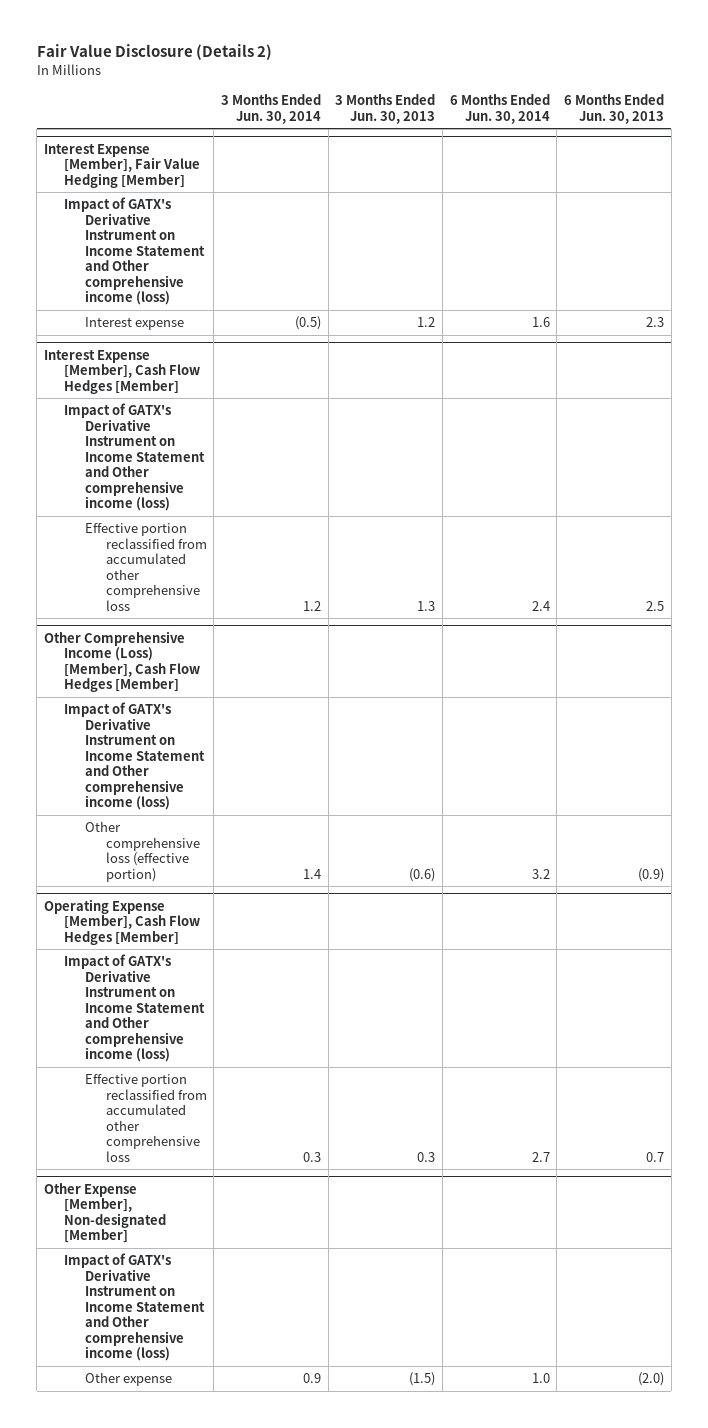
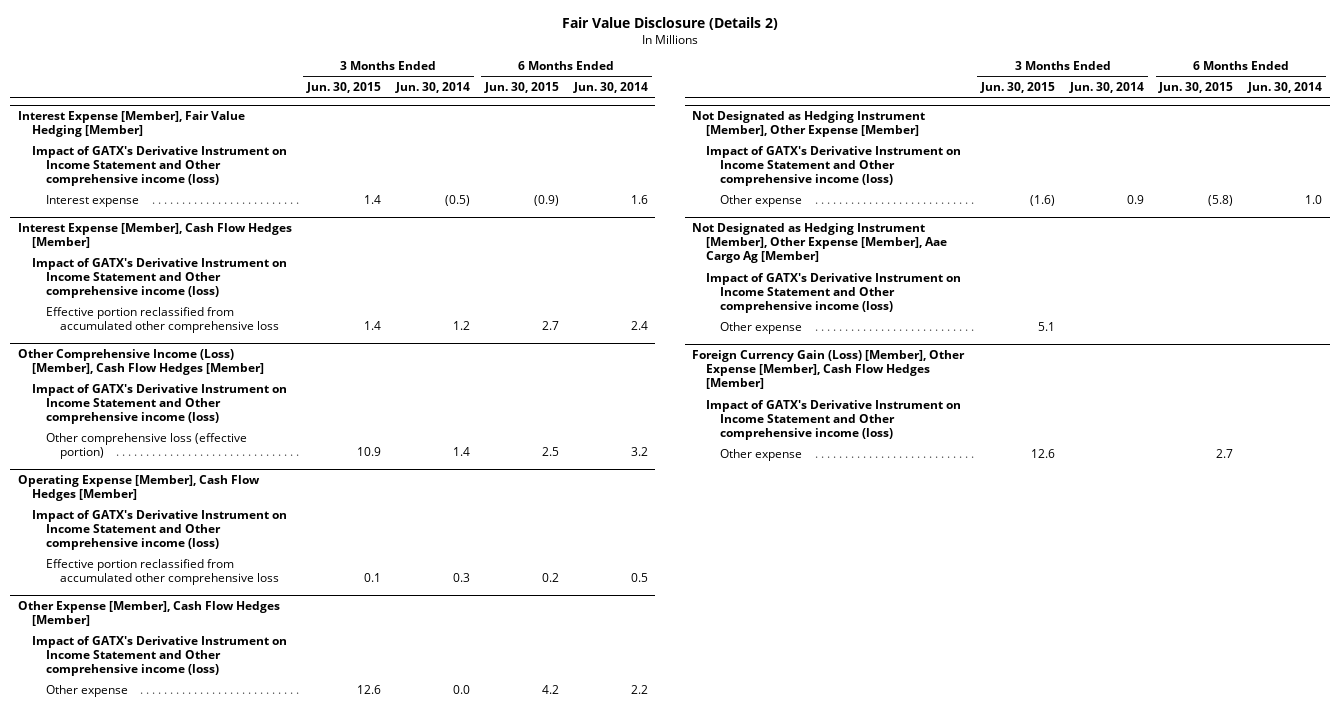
[335,94,436,124] 3 Months Ended Jun. 30, 2013 -> none
[563,94,664,124] 6 Months Ended Jun. 30, 2013 -> none
none -> [305,82,381,94] Jun. 30, 2015
none -> [483,82,559,94] Jun. 30, 2015
[43,1182,167,1244] Other Expense [Member], Non-designated [Member] -> none
[531,1151,550,1162] 2.7 -> [630,572,648,582] 0.5
none -> [17,600,280,626] Other Expense [Member], Cash Flow Hedges [Member]
none -> [45,684,128,697] Other expense
none -> [692,110,926,137] Not Designated as Hedging Instrument [Member], Other Expense [Member]
none -> [706,145,962,187] Impact of GATX's Derivative Instrument on Income Statement and Other comprehensive income (loss)
none -> [692,222,948,264] Not Designated as Hedging Instrument [Member], Other Expense [Member], Aae Cargo Ag [Member]
none -> [706,272,962,314] Impact of GATX's Derivative Instrument on Income Statement and Other comprehensive income (loss)
none -> [720,321,803,334] Other expense
none -> [692,349,966,390] Foreign Currency Gain (Loss) [Member], Other Expense [Member], Cash Flow Hedges [Member]
none -> [706,399,962,441] Impact of GATX's Derivative Instrument on Income Statement and Other comprehensive income (loss)
none -> [720,448,803,461] Other expense

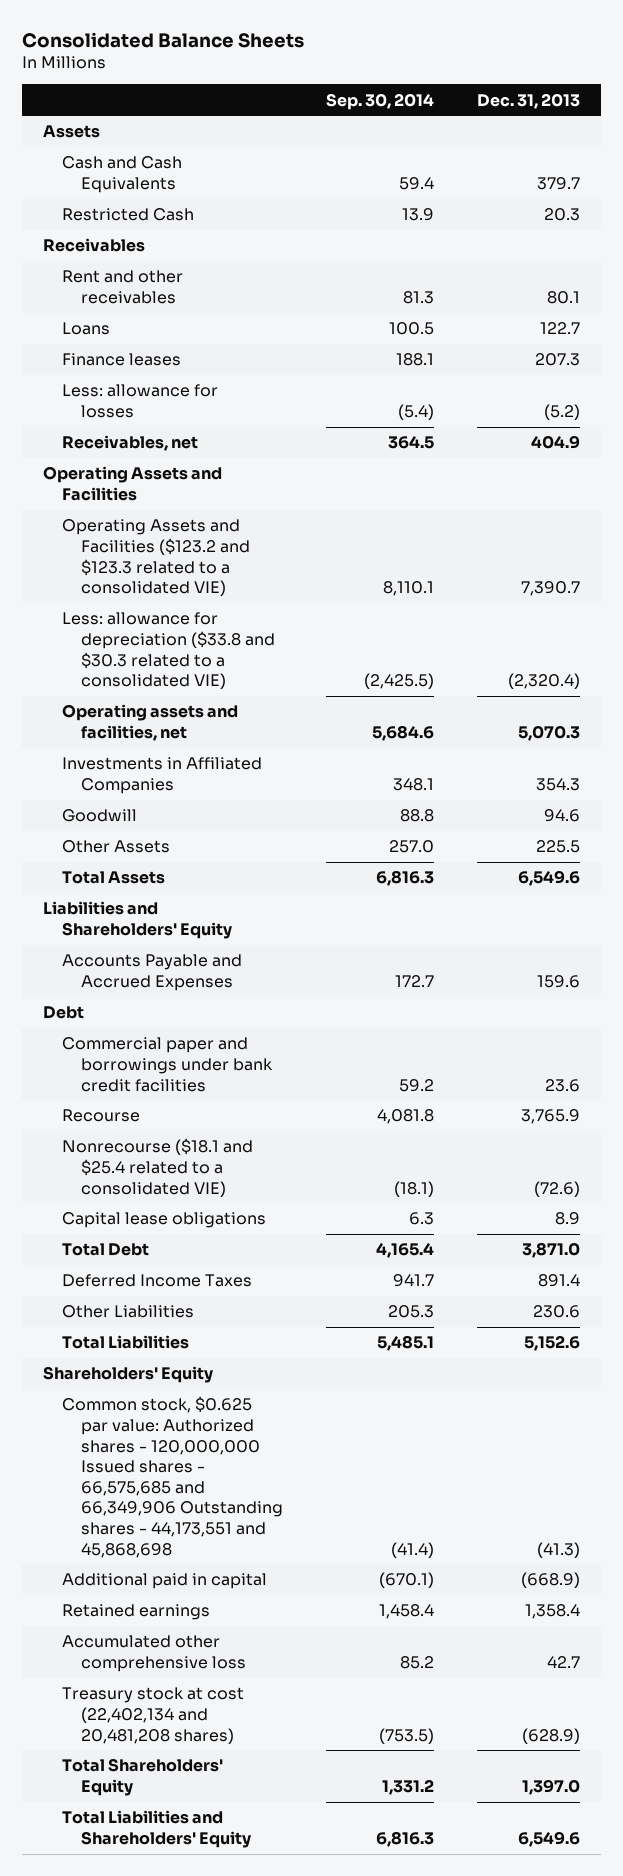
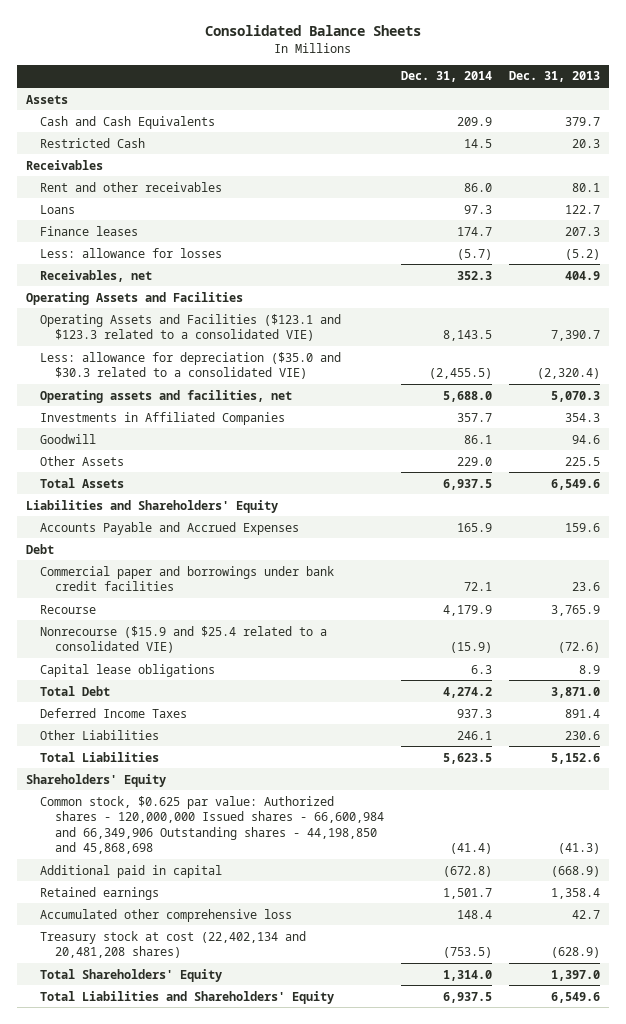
[325,92,434,110] Sep. 30, 2014 -> none
none -> [400,71,492,83] Dec. 31, 2014
[62,519,250,597] Operating Assets and Facilities ($123.2 and $123.3 related to a consolidated VIE) -> [40,313,342,342] Operating Assets and Facilities ($123.1 and $123.3 related to a consolidated VIE)
[62,612,275,690] Less: allowance for depreciation ($33.8 and $30.3 related to a consolidated VIE) -> [40,351,342,380] Less: allowance for depreciation ($35.0 and $30.3 related to a consolidated VIE)
[62,1138,254,1197] Nonrecourse ($18.1 and $25.4 related to a consolidated VIE) -> [40,625,328,654] Nonrecourse ($15.9 and $25.4 related to a consolidated VIE)
[62,1396,283,1558] Common stock, $0.625 par value: Authorized shares - 120,000,000 Issued shares - 66,575,685 and 66,349,906 Outstanding shares - 44,173,551 and 45,868,698 -> [40,795,384,855] Common stock, $0.625 par value: Authorized shares - 120,000,000 Issued shares - 66,600,984 and 66,349,906 Outstanding shares - 44,198,850 and 45,868,698

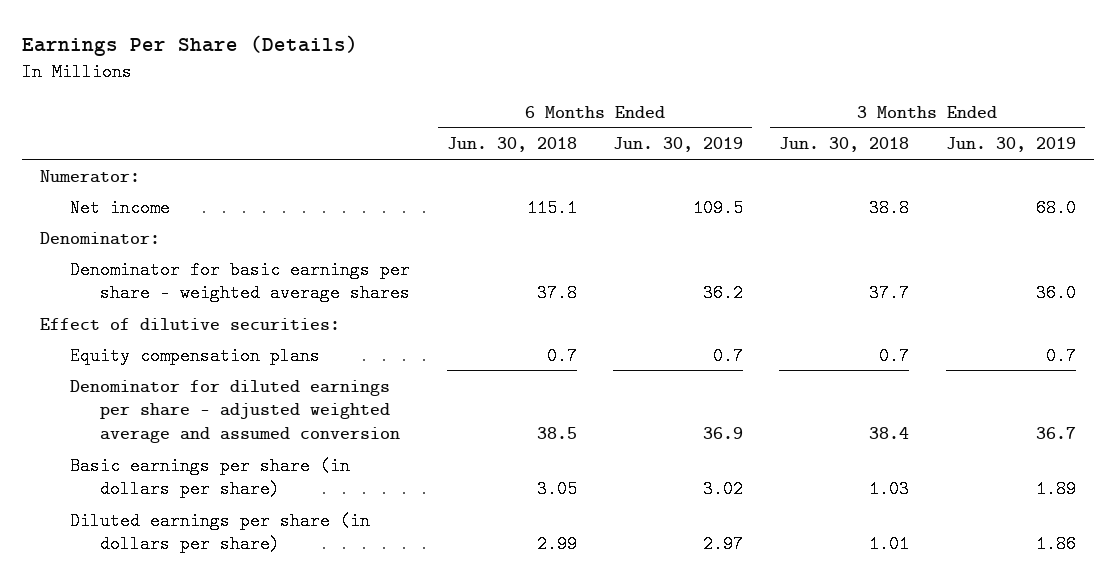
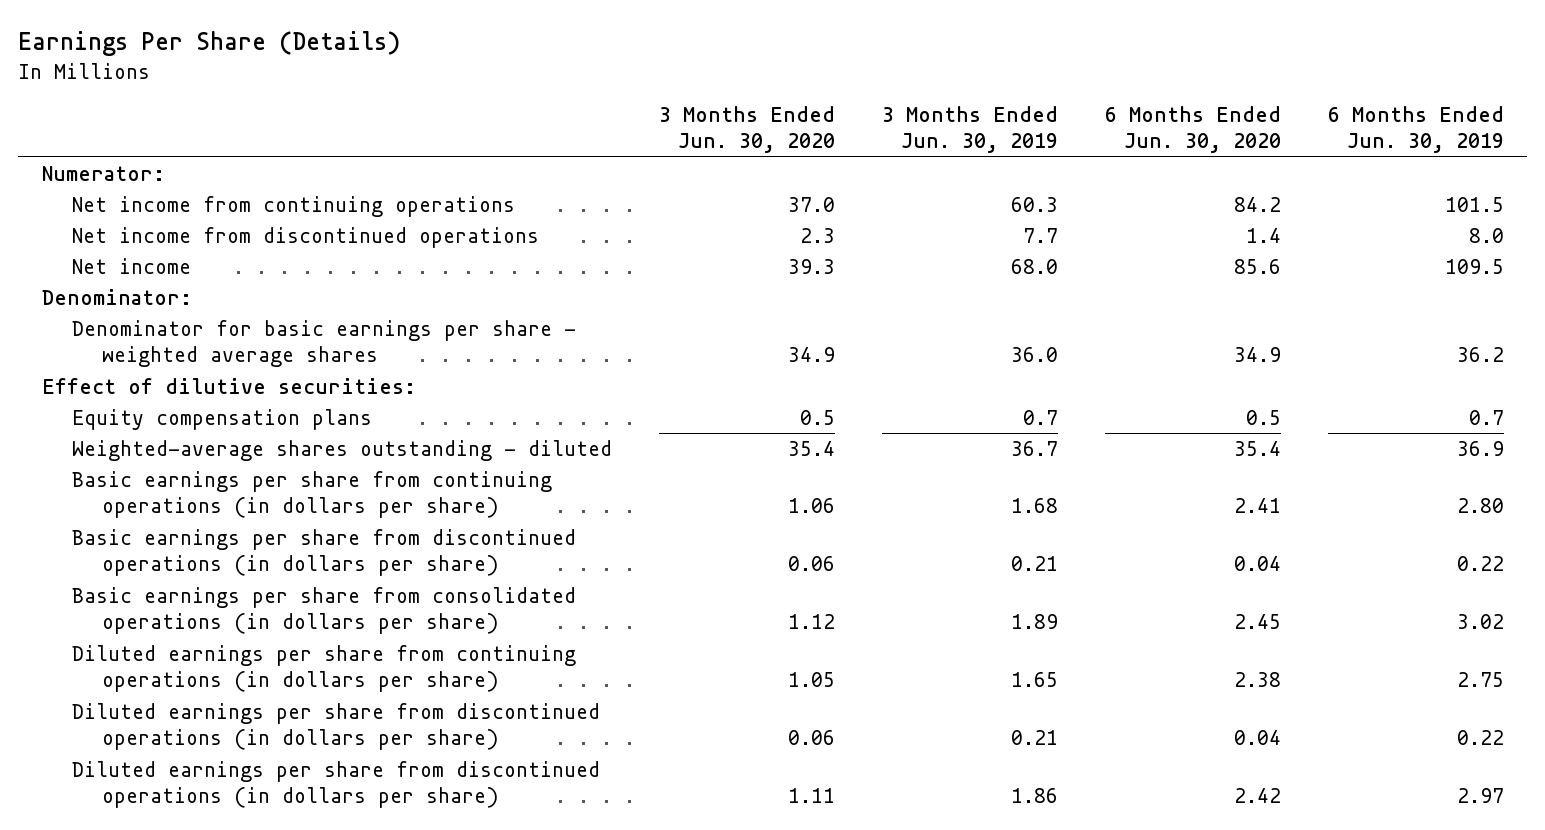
[446,137,577,153] Jun. 30, 2018 -> none
[779,137,910,153] Jun. 30, 2018 -> none
none -> [658,106,835,154] 3 Months Ended Jun. 30, 2020
none -> [1104,106,1281,154] 6 Months Ended Jun. 30, 2020
none -> [71,195,515,217] Net income from continuing operations
none -> [71,226,539,248] Net income from discontinued operations
[70,379,401,443] Denominator for diluted earnings per share - adjusted weighted average and assumed conversion -> [71,439,612,461] Weighted-average shares outstanding - diluted
none -> [71,470,552,519] Basic earnings per share from continuing operations (in dollars per share)
none -> [71,528,576,577] Basic earnings per share from discontinued operations (in dollars per share)
[70,456,351,499] Basic earnings per share (in dollars per share) -> [71,586,576,635] Basic earnings per share from consolidated operations (in dollars per share)
none -> [71,644,576,693] Diluted earnings per share from continuing operations (in dollars per share)
none -> [71,702,600,751] Diluted earnings per share from discontinued operations (in dollars per share)
[70,511,371,554] Diluted earnings per share (in dollars per share) -> [71,760,600,809] Diluted earnings per share from discontinued operations (in dollars per share)

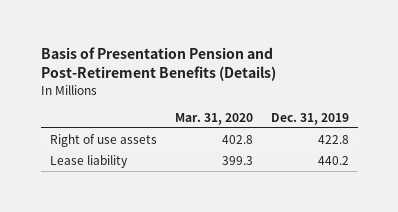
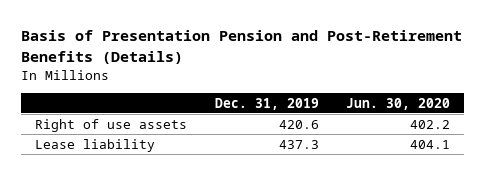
[174,112,253,125] Mar. 31, 2020 -> none
none -> [346,97,451,110] Jun. 30, 2020
[317,135,349,145] 422.8 -> [278,119,319,129] 420.6
[317,156,349,166] 440.2 -> [278,139,319,149] 437.3

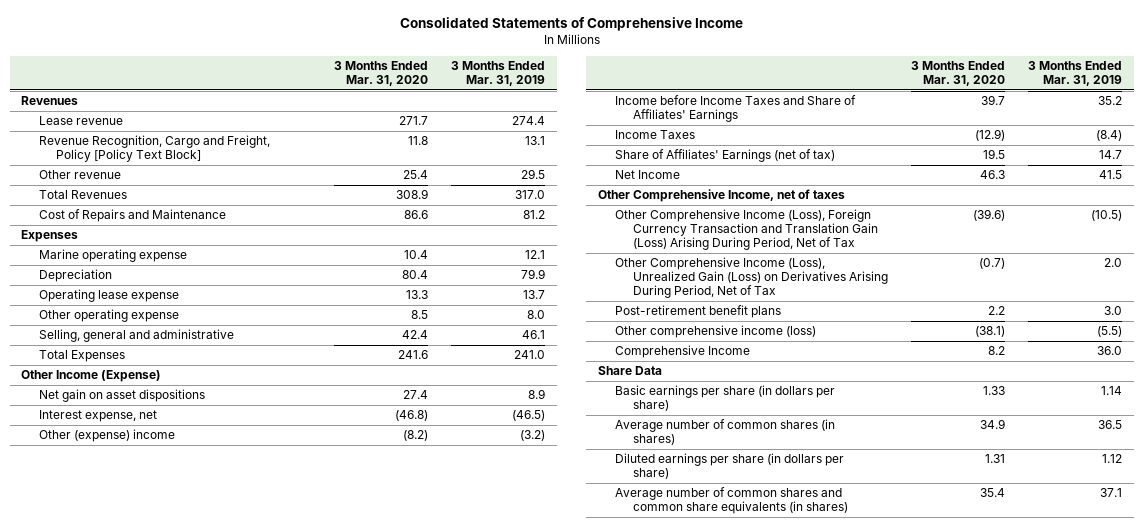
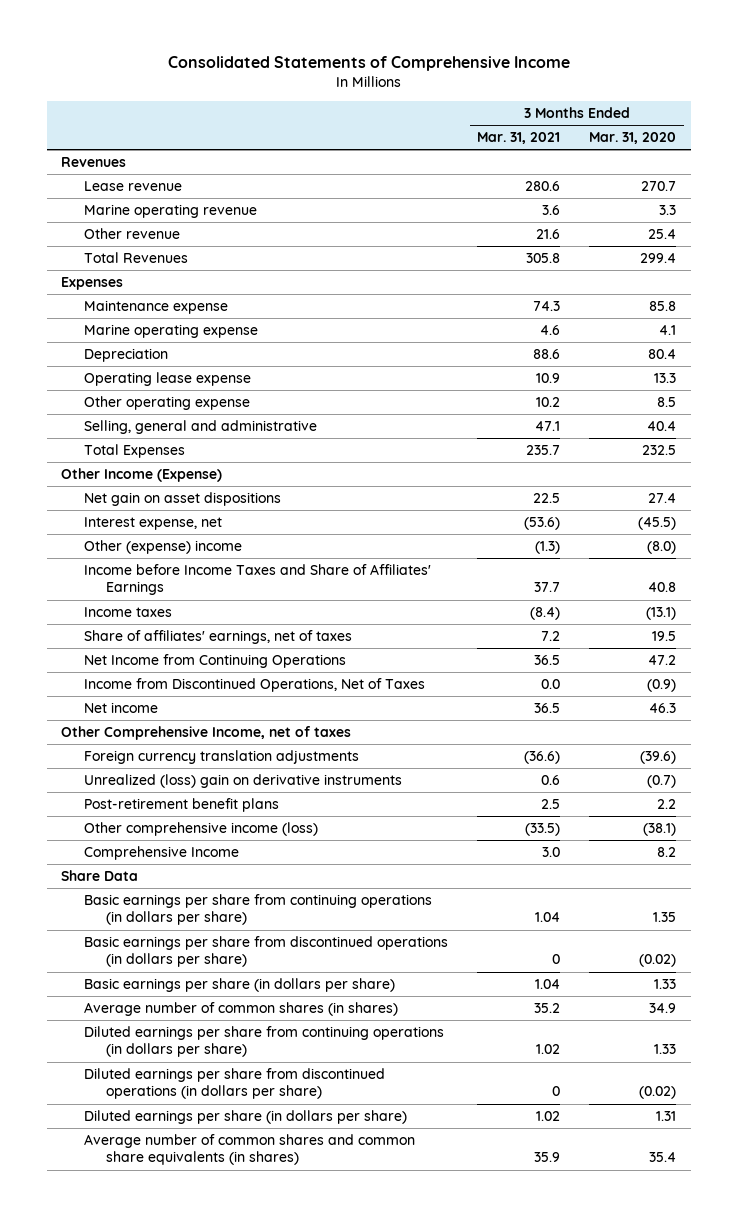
[451,61,546,87] 3 Months Ended Mar. 31, 2019 -> none
none -> [476,132,560,145] Mar. 31, 2021
[38,135,270,163] Revenue Recognition, Cargo and Freight, Policy [Policy Text Block] -> none
[399,116,429,126] 271.7 -> [641,180,677,191] 270.7
none -> [83,203,257,218] Marine operating revenue
[38,209,226,223] Cost of Repairs and Maintenance -> none
[396,189,429,200] 308.9 -> [640,252,677,263] 299.4
none -> [83,299,228,314] Maintenance expense
[404,250,429,260] 10.4 -> [659,324,677,335] 4.1
[402,330,429,340] 42.4 -> [647,420,677,431] 40.4
[398,350,429,360] 241.6 -> [642,444,677,455] 232.5
[395,410,429,422] (46.8) -> [638,516,677,530] (45.5)
[403,430,429,442] (8.2) -> [647,540,677,554] (8.0)
[980,95,1005,106] 39.7 -> [648,582,677,593] 40.8
[615,130,696,140] Income Taxes -> [83,606,172,617] Income taxes
[974,129,1005,142] (12.9) -> [646,606,677,620] (13.1)
[615,149,836,163] Share of Affiliates' Earnings (net of tax) -> [83,629,352,644] Share of affiliates' earnings, net of taxes
none -> [83,653,346,668] Net Income from Continuing Operations
none -> [83,677,425,692] Income from Discontinued Operations, Net of Taxes
[615,170,681,180] Net Income -> [83,701,158,713] Net income
[615,209,878,250] Other Comprehensive Income (Loss), Foreign Currency Transaction and Translation Gain (Loss) Arising During Period, Net of Tax -> [83,749,359,764] Foreign currency translation adjustments
[615,257,888,298] Other Comprehensive Income (Loss), Unrealized Gain (Loss) on Derivatives Arising During Period, Net of Tax -> [83,773,402,788] Unrealized (loss) gain on derivative instruments
none -> [83,893,432,926] Basic earnings per share from continuing operations (in dollars per share)
none -> [83,935,448,968] Basic earnings per share from discontinued operations (in dollars per share)
none -> [83,1025,444,1058] Diluted earnings per share from continuing operations (in dollars per share)
none -> [83,1067,385,1100] Diluted earnings per share from discontinued operations (in dollars per share)

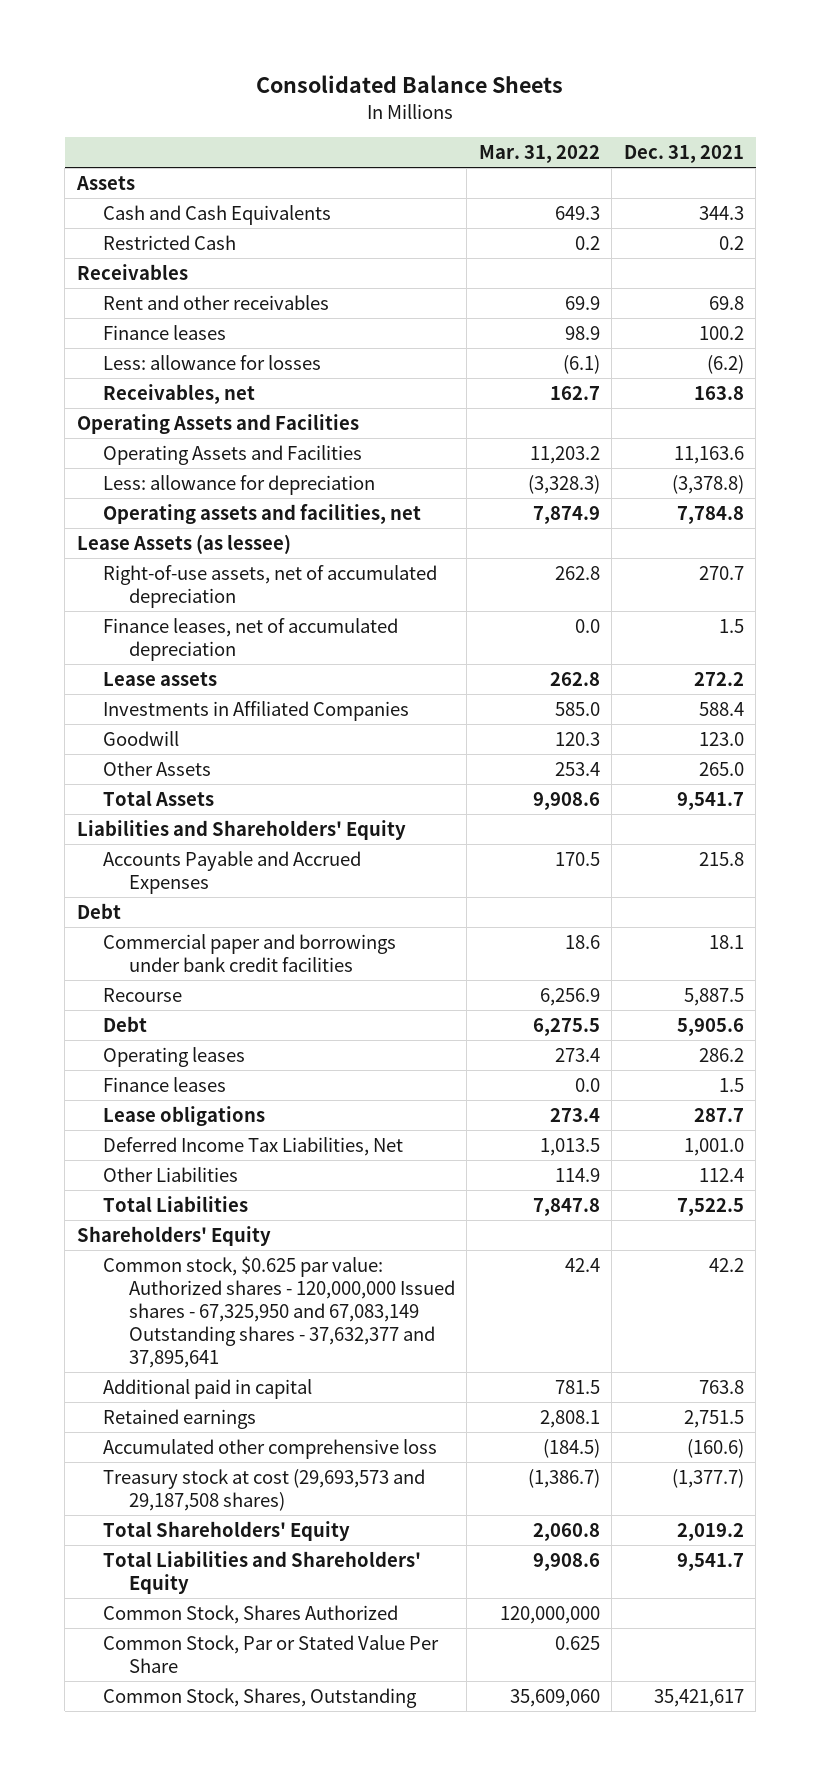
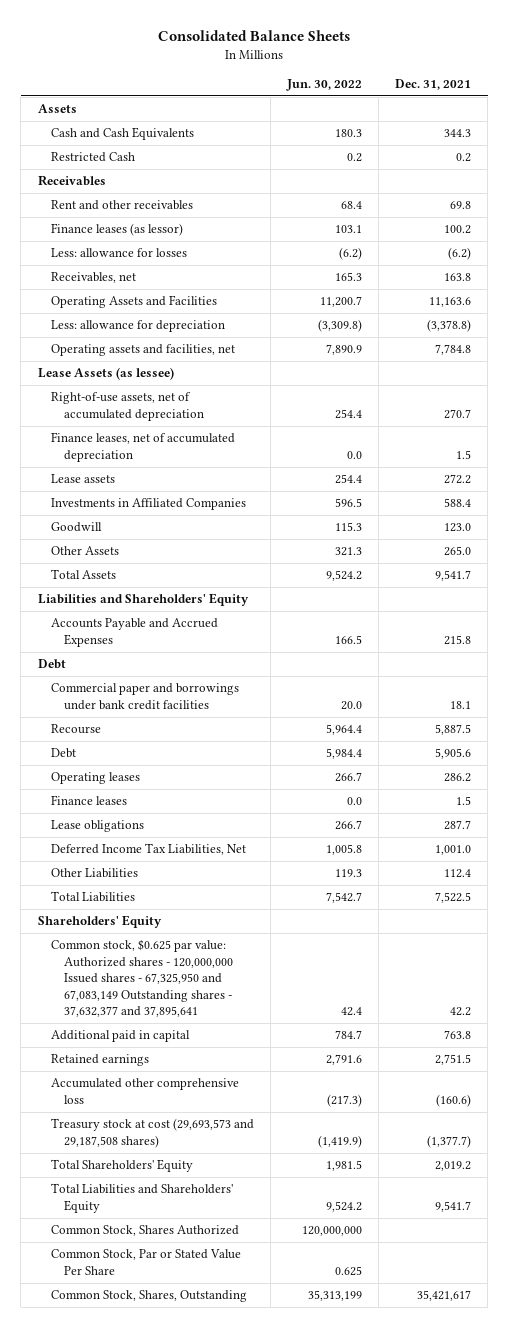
[478,145,600,164] Mar. 31, 2022 -> none
none -> [286,78,363,91] Jun. 30, 2022
[102,324,226,340] Finance leases -> [50,223,183,237] Finance leases (as lessor)
[76,413,359,434] Operating Assets and Facilities -> none

